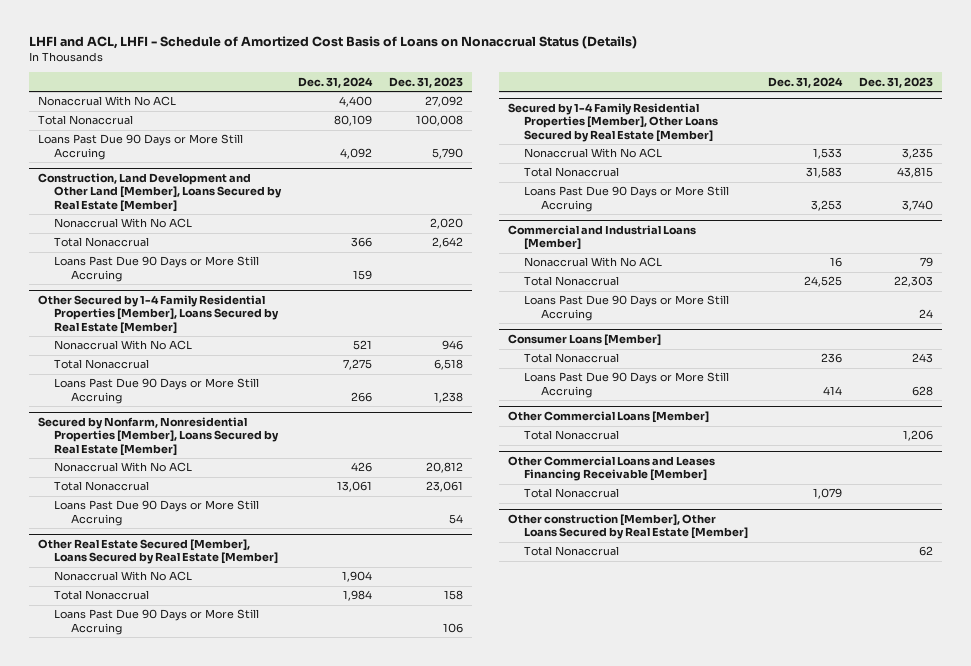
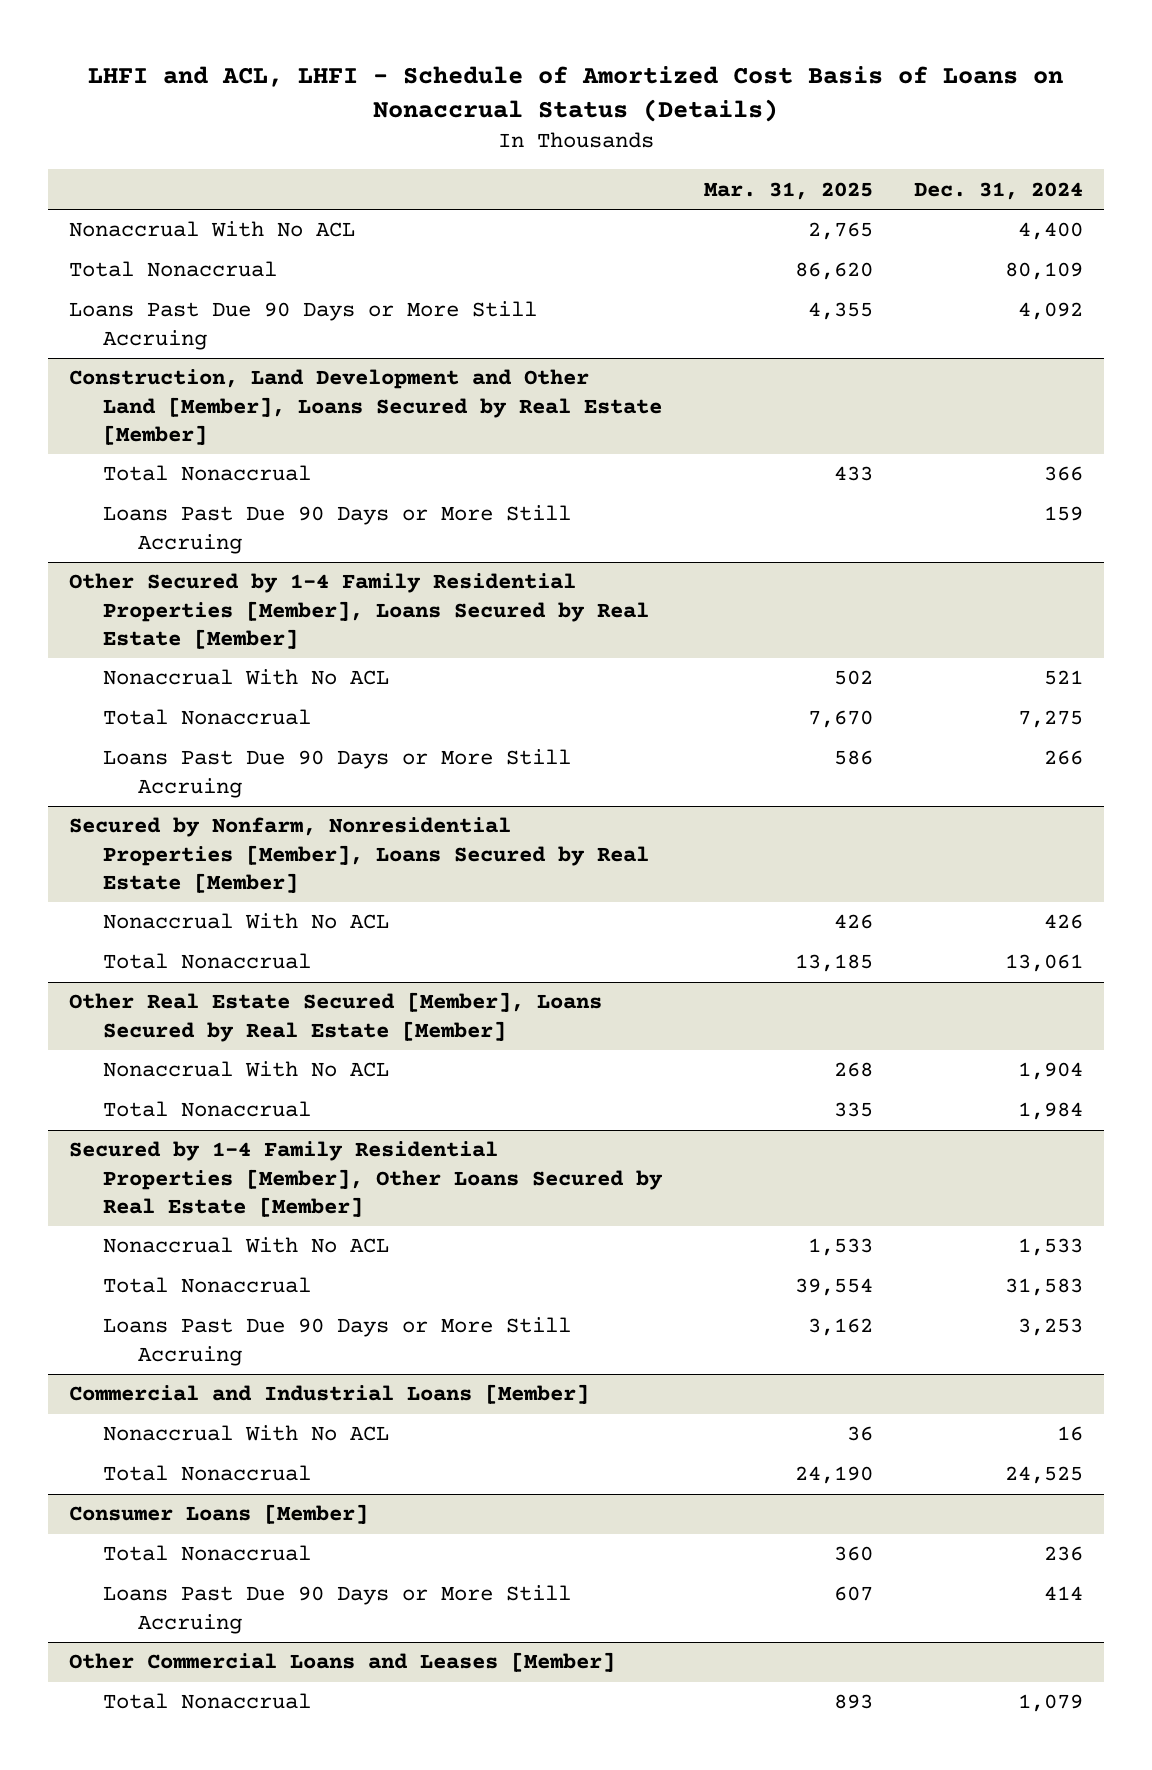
[389,76,464,88] Dec. 31, 2023 -> none
none -> [703,181,873,200] Mar. 31, 2025
[54,218,193,229] Nonaccrual With No ACL -> none
[54,500,260,526] Loans Past Due 90 Days or More Still Accruing -> none
[54,609,260,635] Loans Past Due 90 Days or More Still Accruing -> none
[524,295,730,321] Loans Past Due 90 Days or More Still Accruing -> none
[507,411,709,424] Other Commercial Loans [Member] -> none
[524,430,620,441] Total Nonaccrual -> none
[507,456,715,482] Other Commercial Loans and Leases Financing Receivable [Member] -> [68,1652,615,1673] Other Commercial Loans and Leases [Member]
[507,514,749,540] Other construction [Member], Other Loans Secured by Real Estate [Member] -> none
[524,546,620,557] Total Nonaccrual -> none

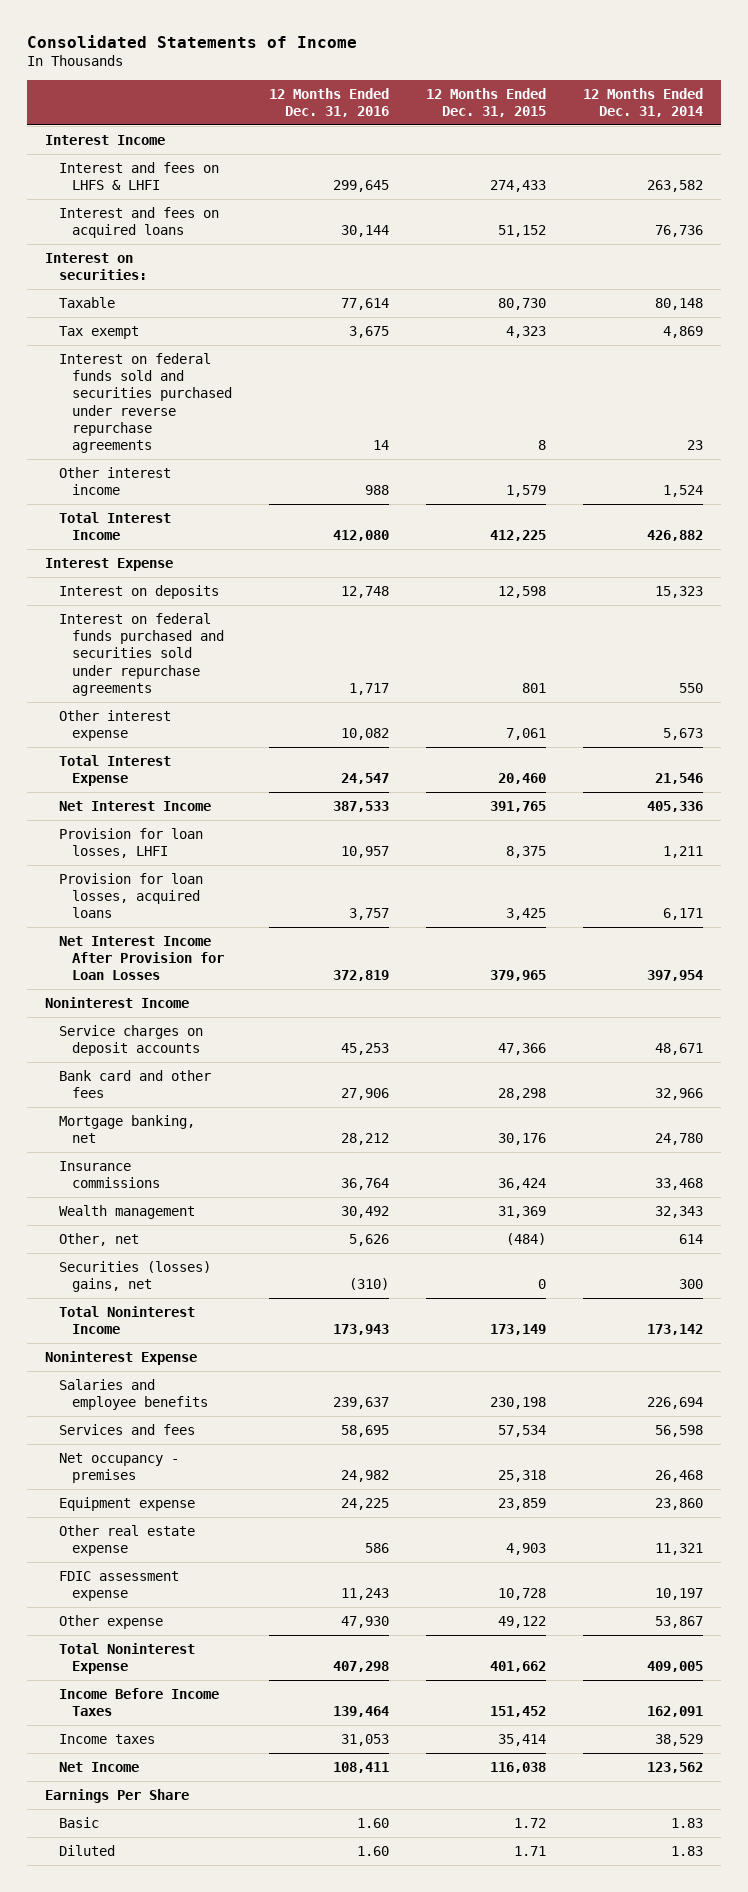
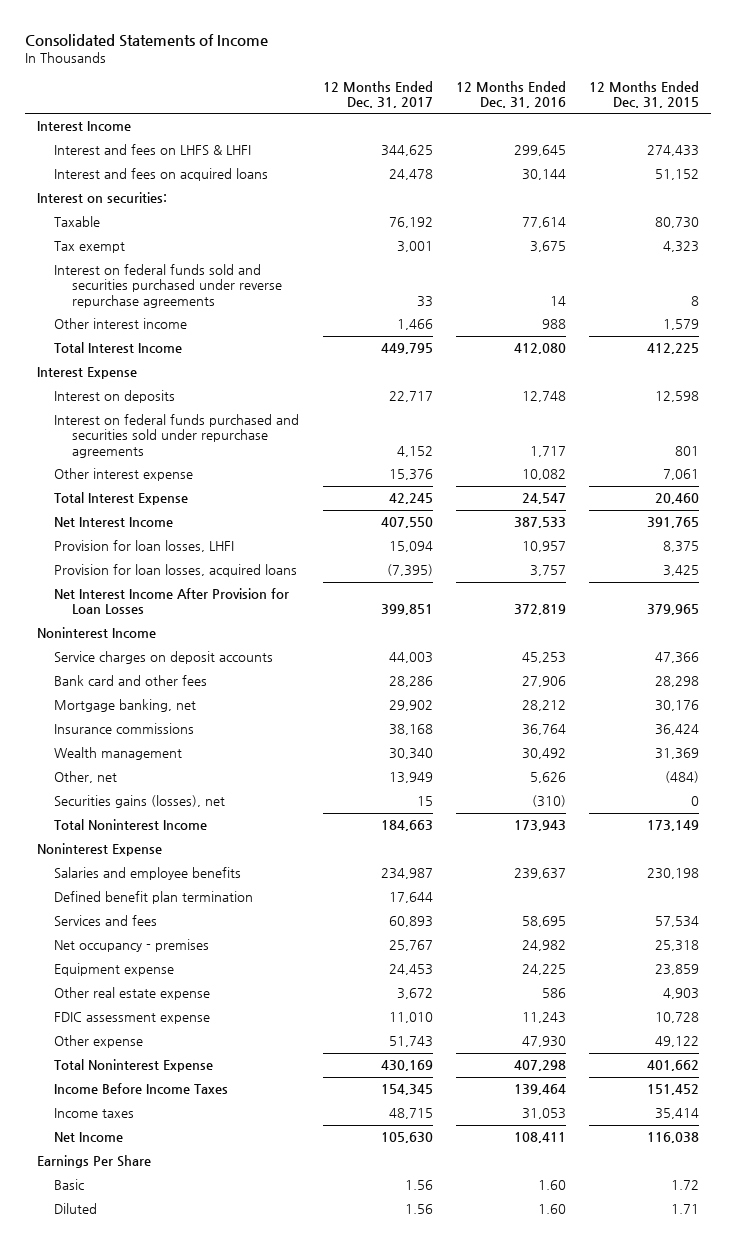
[582,87,703,117] 12 Months Ended Dec. 31, 2014 -> none
none -> [322,80,433,108] 12 Months Ended Dec. 31, 2017
[58,1260,211,1293] Securities (losses) gains, net -> [54,795,226,809] Securities gains (losses), net
none -> [54,891,254,905] Defined benefit plan termination

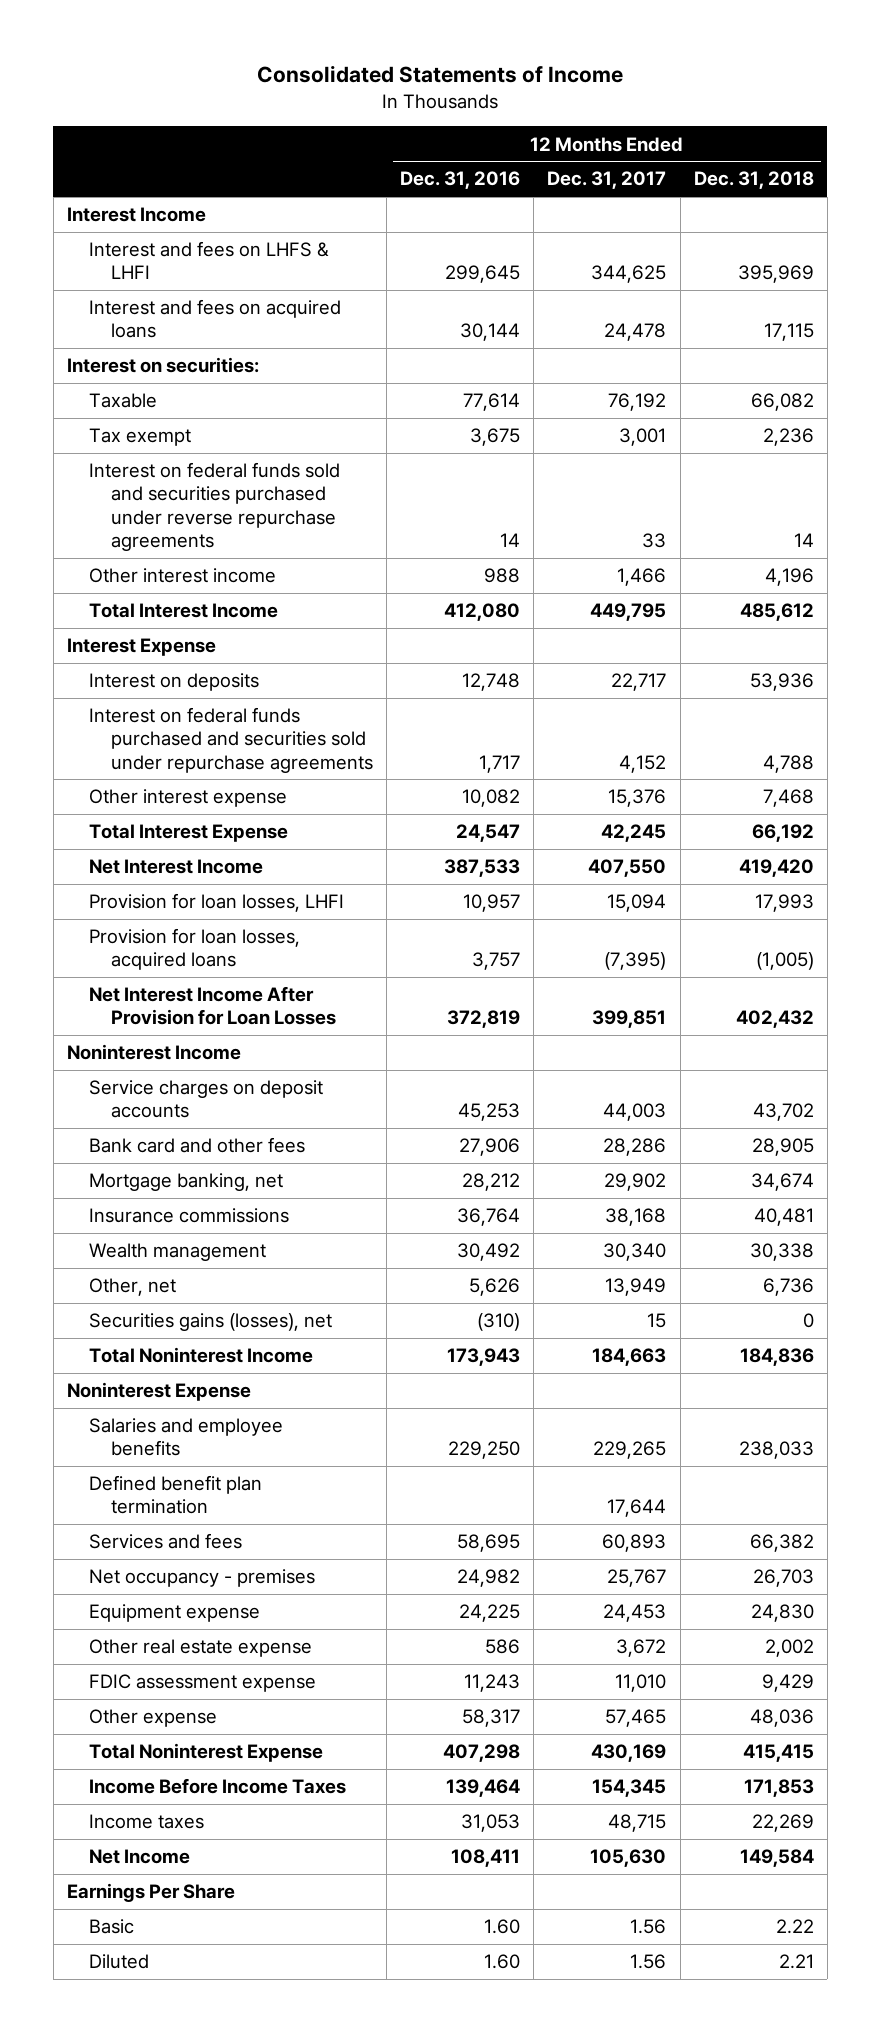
[589,80,700,108] 12 Months Ended Dec. 31, 2015 -> none
none -> [693,171,814,190] Dec. 31, 2018
[380,868,433,880] 234,987 -> [593,1441,667,1460] 229,265
[514,868,567,880] 239,637 -> [448,1441,521,1460] 229,250
[388,1036,433,1048] 51,743 -> [605,1709,667,1728] 57,465
[522,1036,567,1048] 47,930 -> [462,1709,521,1728] 58,317

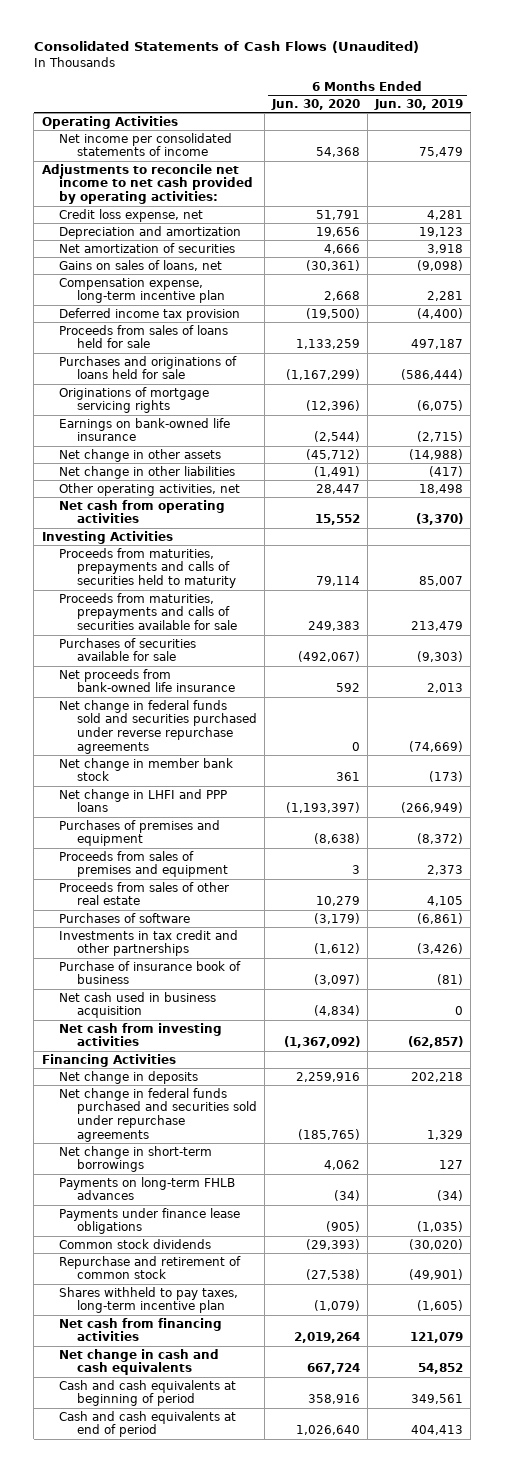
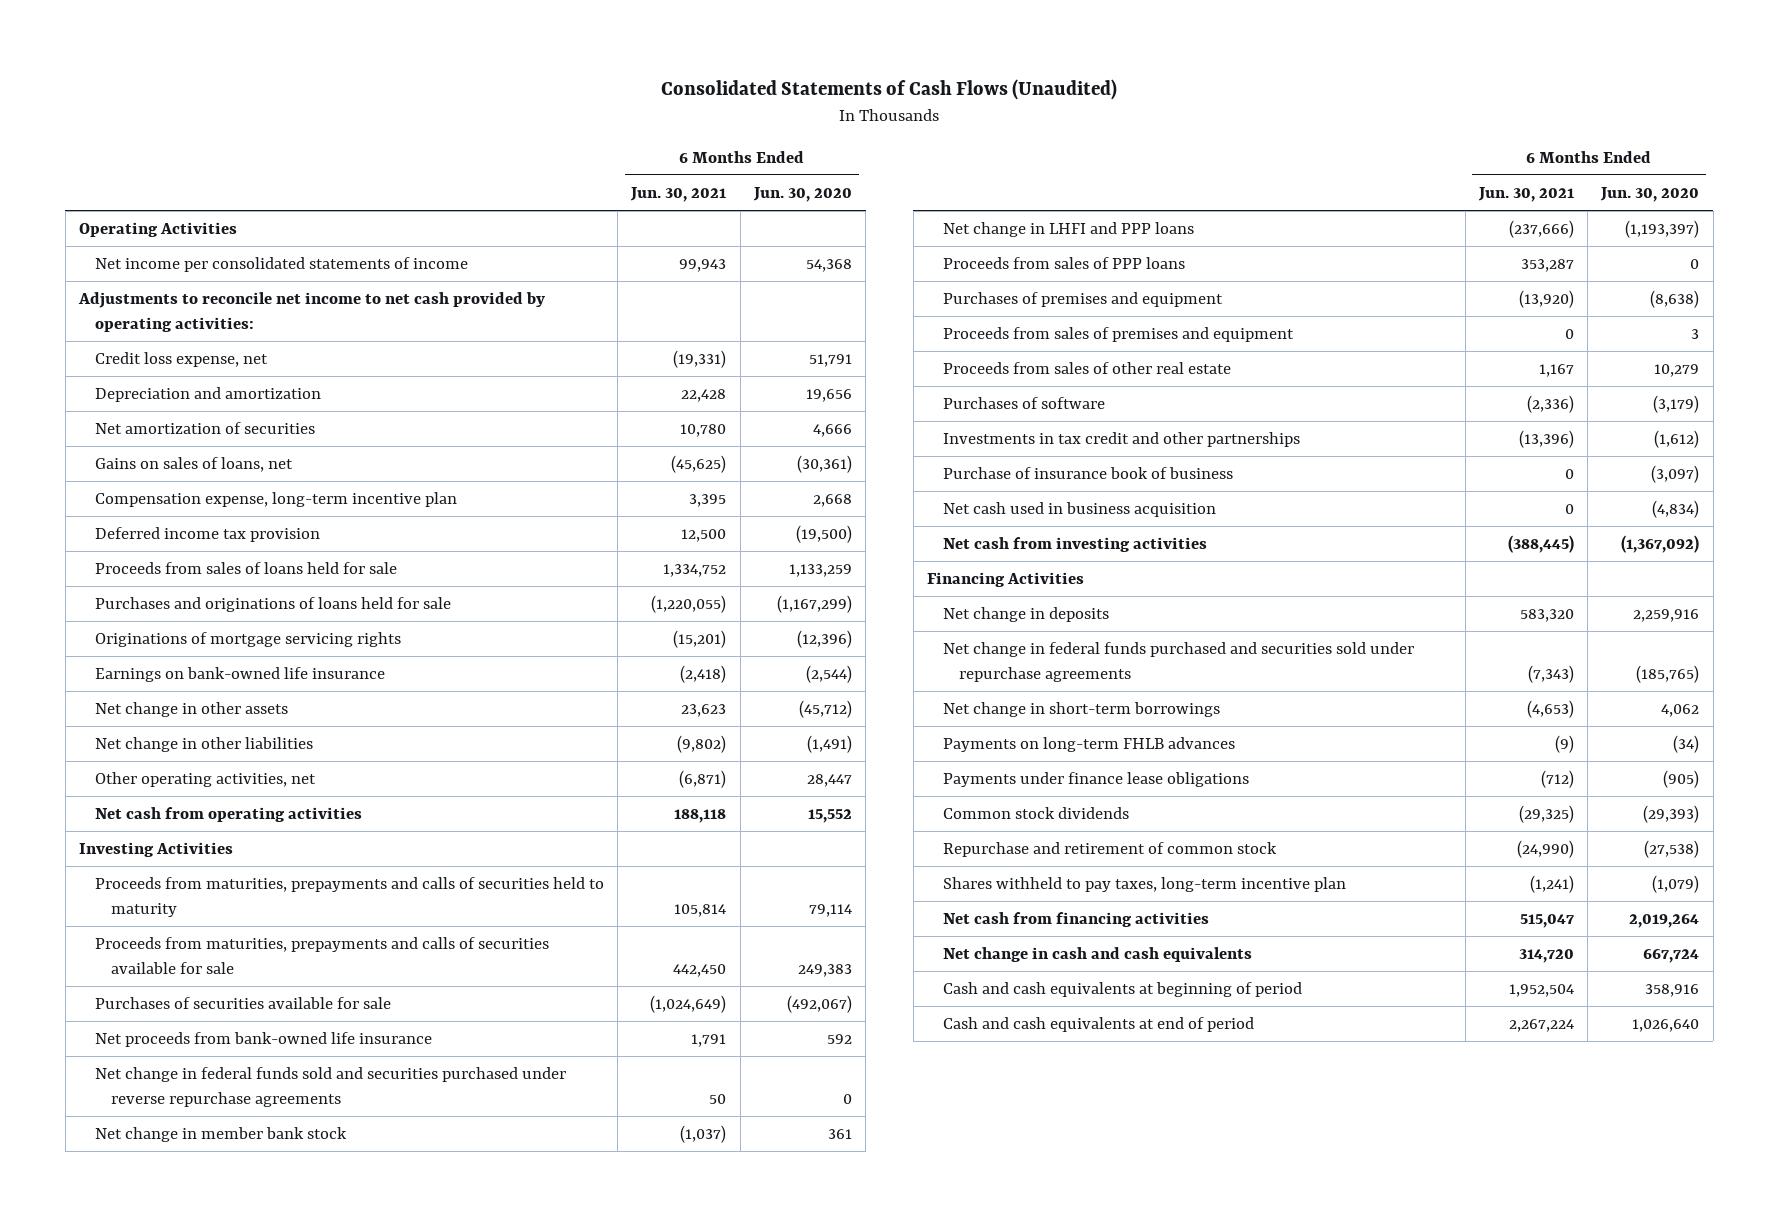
[374,98,464,110] Jun. 30, 2019 -> none
none -> [630,186,727,202] Jun. 30, 2021
none -> [942,257,1185,270] Proceeds from sales of PPP loans

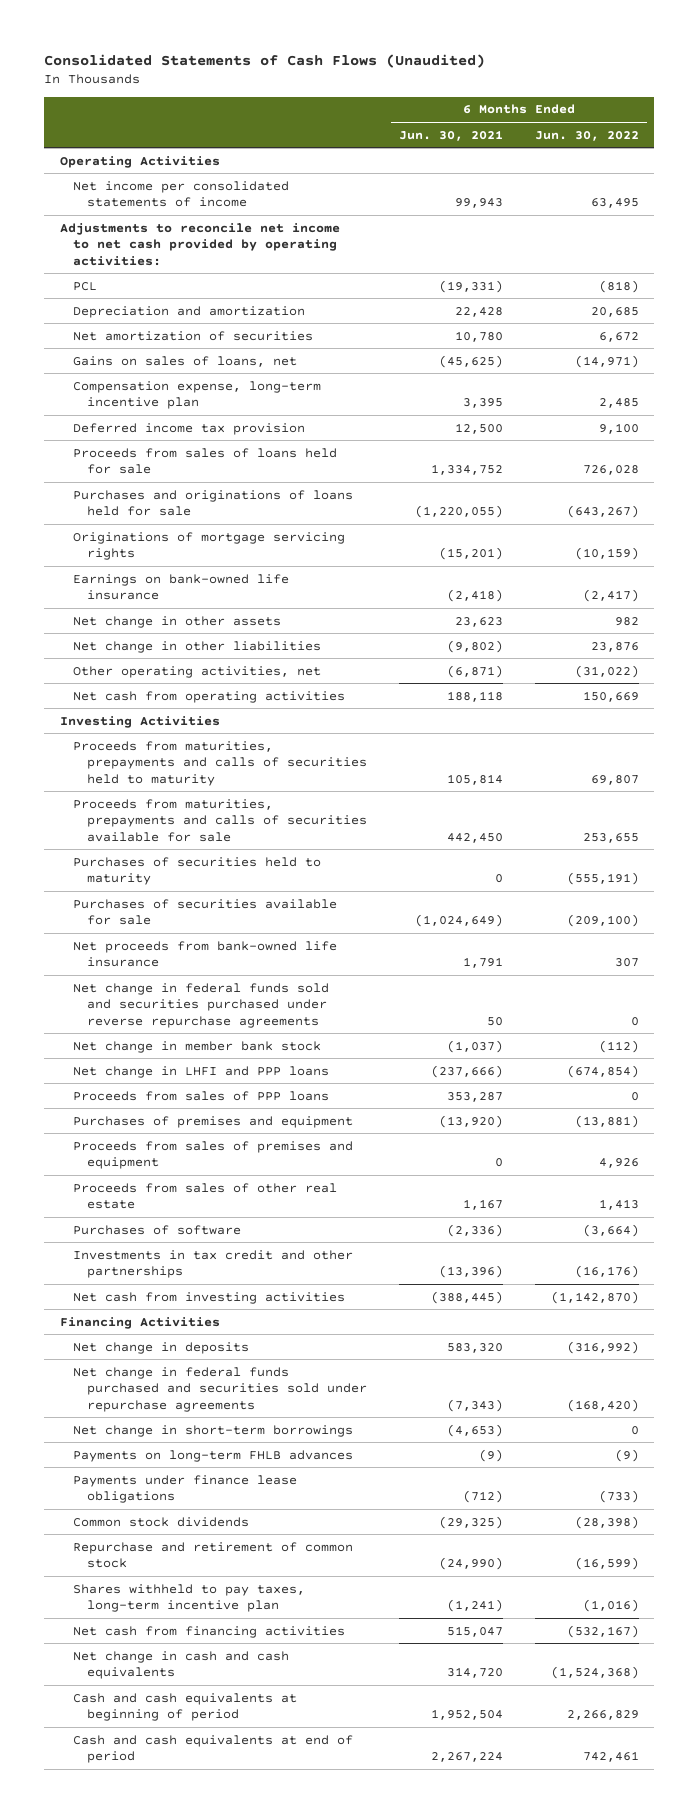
[752,186,852,202] Jun. 30, 2020 -> none
none -> [534,130,639,141] Jun. 30, 2022
[94,352,268,368] Credit loss expense, net -> [73,281,98,291] PCL
none -> [73,856,322,886] Purchases of securities held to maturity
[942,467,1233,480] Purchase of insurance book of business -> none
[942,502,1216,518] Net cash used in business acquisition -> none

